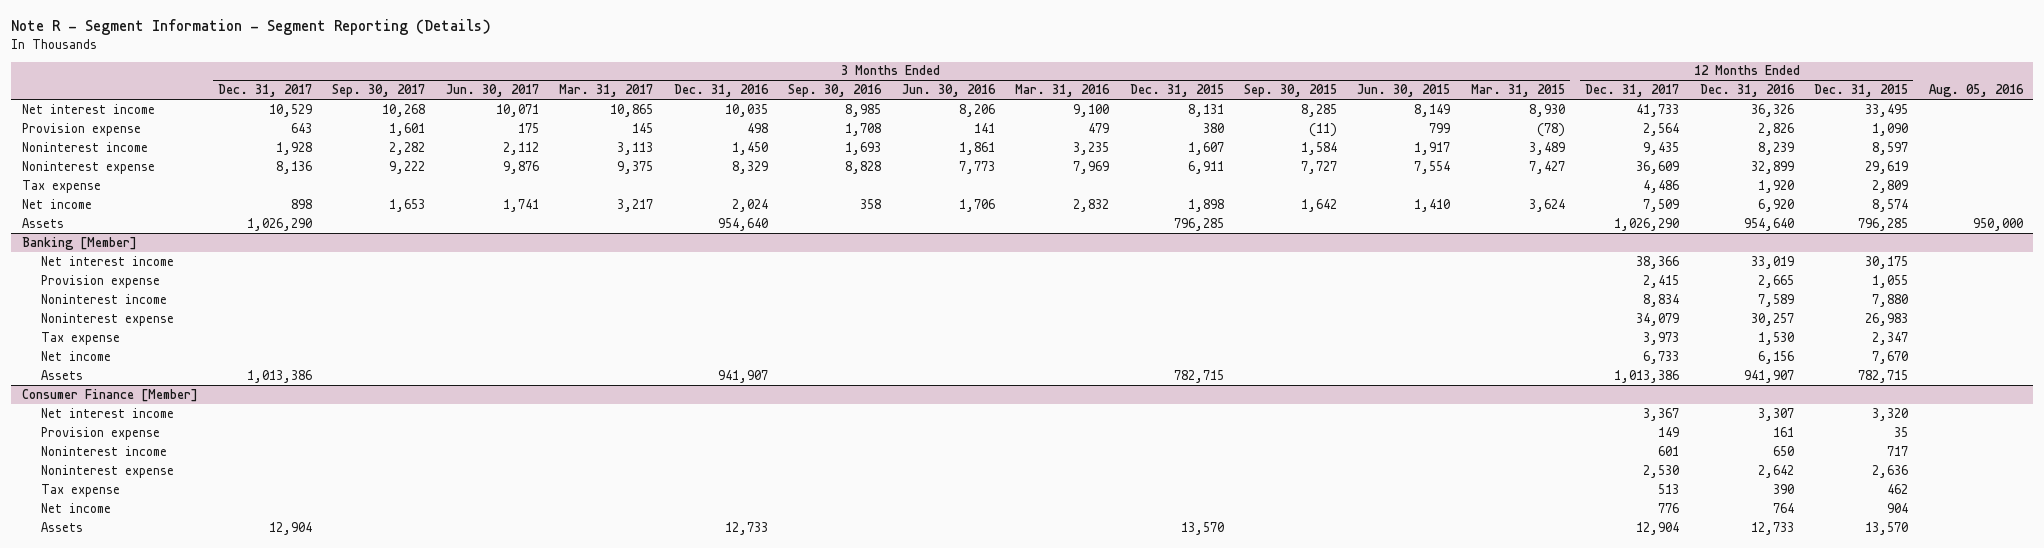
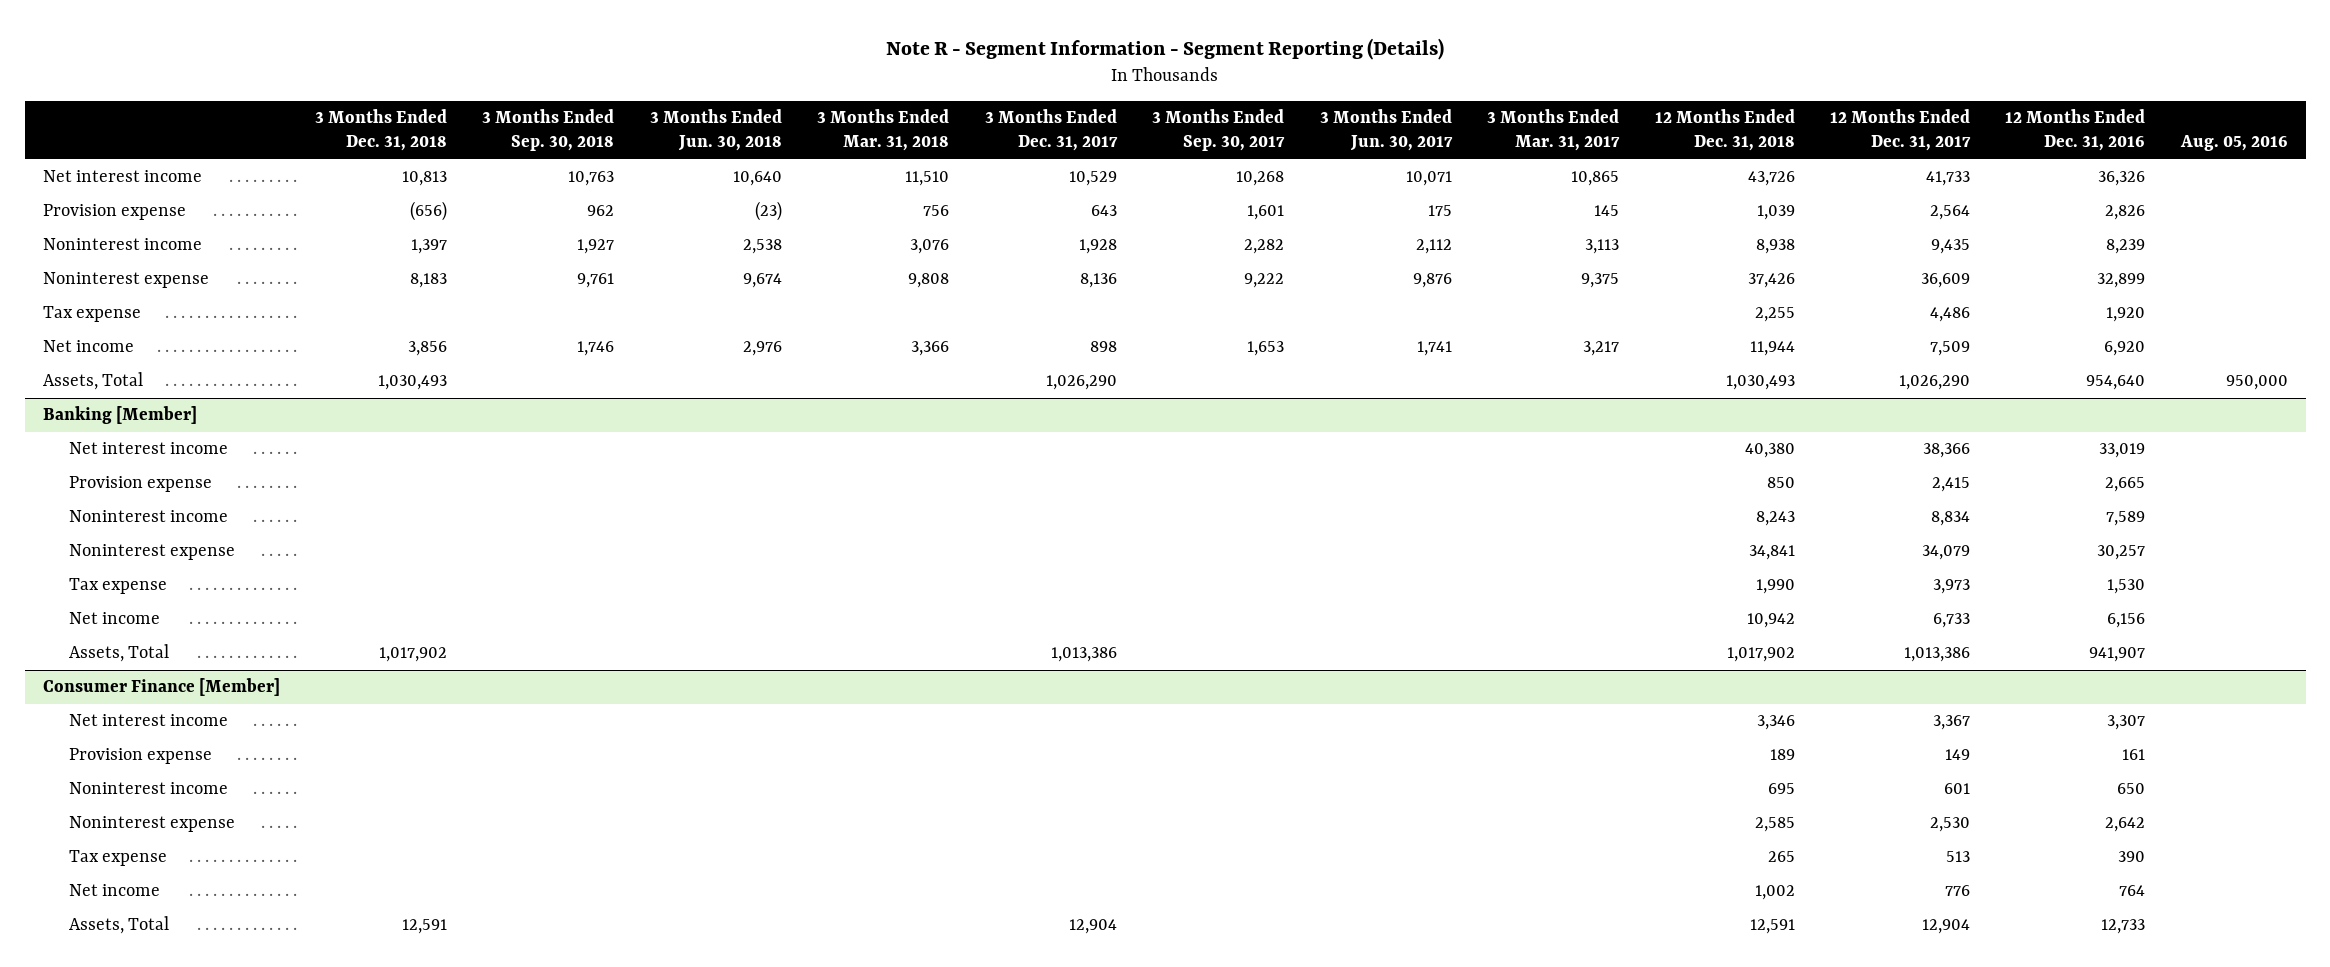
[673,84,769,98] Dec. 31, 2016 -> none
[788,84,883,98] Sep. 30, 2016 -> none
[901,84,996,98] Jun. 30, 2016 -> none
[1015,84,1111,98] Mar. 31, 2016 -> none
[1129,84,1224,98] Dec. 31, 2015 -> none
[1243,84,1337,98] Sep. 30, 2015 -> none
[1357,84,1451,98] Jun. 30, 2015 -> none
[1470,84,1565,98] Mar. 31, 2015 -> none
[1814,84,1909,98] Dec. 31, 2015 -> none
none -> [314,108,447,152] 3 Months Ended Dec. 31, 2018
none -> [482,108,615,152] 3 Months Ended Sep. 30, 2018
none -> [649,108,782,152] 3 Months Ended Jun. 30, 2018
none -> [817,108,950,152] 3 Months Ended Mar. 31, 2018
none -> [1654,108,1795,152] 12 Months Ended Dec. 31, 2018
[21,217,64,228] Assets -> [42,372,143,391] Assets, Total
[41,369,84,380] Assets -> [69,644,170,663] Assets, Total
[41,521,84,532] Assets -> [69,916,170,935] Assets, Total

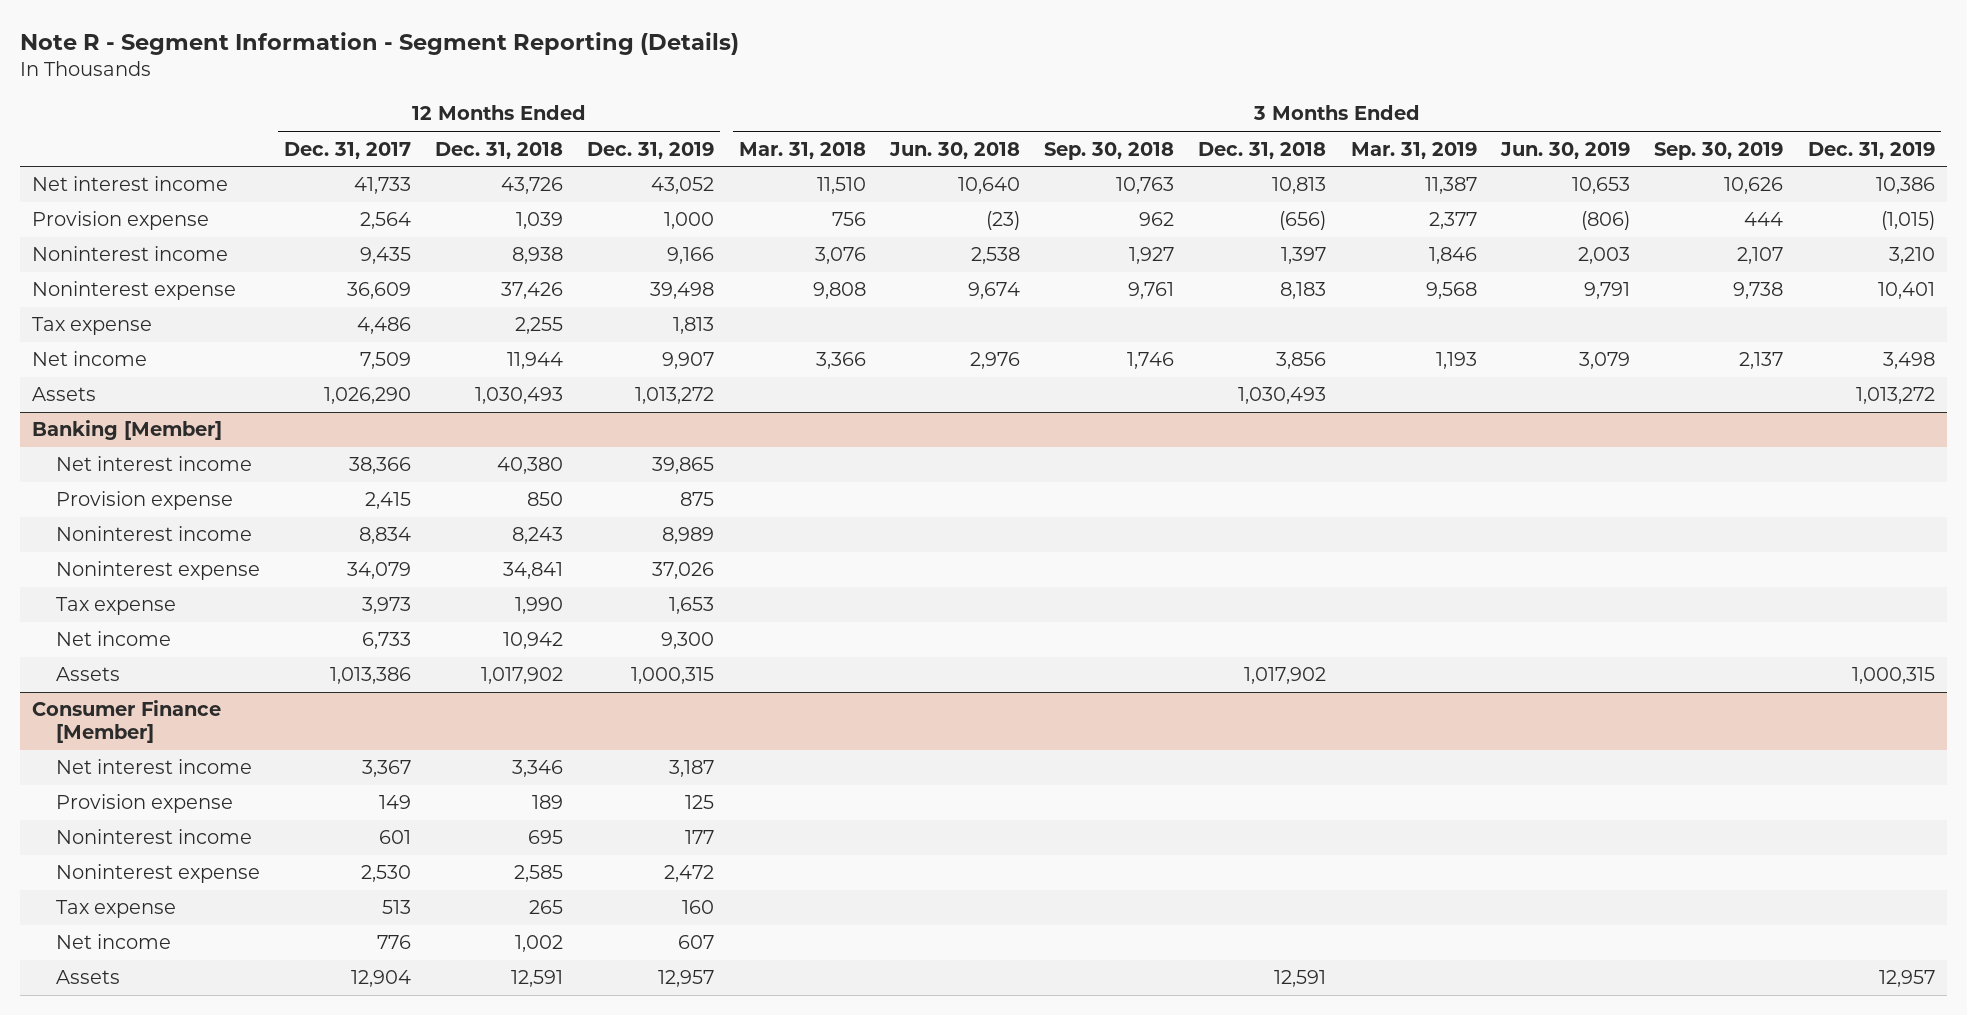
[984,108,1118,152] 3 Months Ended Dec. 31, 2017 -> none
[1152,108,1286,152] 3 Months Ended Sep. 30, 2017 -> none
[1319,108,1453,152] 3 Months Ended Jun. 30, 2017 -> none
[1487,108,1621,152] 3 Months Ended Mar. 31, 2017 -> none
[2005,108,2146,152] 12 Months Ended Dec. 31, 2016 -> none
[2179,135,2288,152] Aug. 05, 2016 -> none
none -> [587,141,715,159] Dec. 31, 2019
none -> [1350,141,1477,159] Mar. 31, 2019
none -> [1499,141,1630,159] Jun. 30, 2019
none -> [1654,141,1784,160] Sep. 30, 2019
none -> [1807,141,1935,159] Dec. 31, 2019
[42,372,143,391] Assets, Total -> [32,387,97,402] Assets
[69,644,170,663] Assets, Total -> [55,667,120,682] Assets
[69,916,170,935] Assets, Total -> [55,970,120,985] Assets

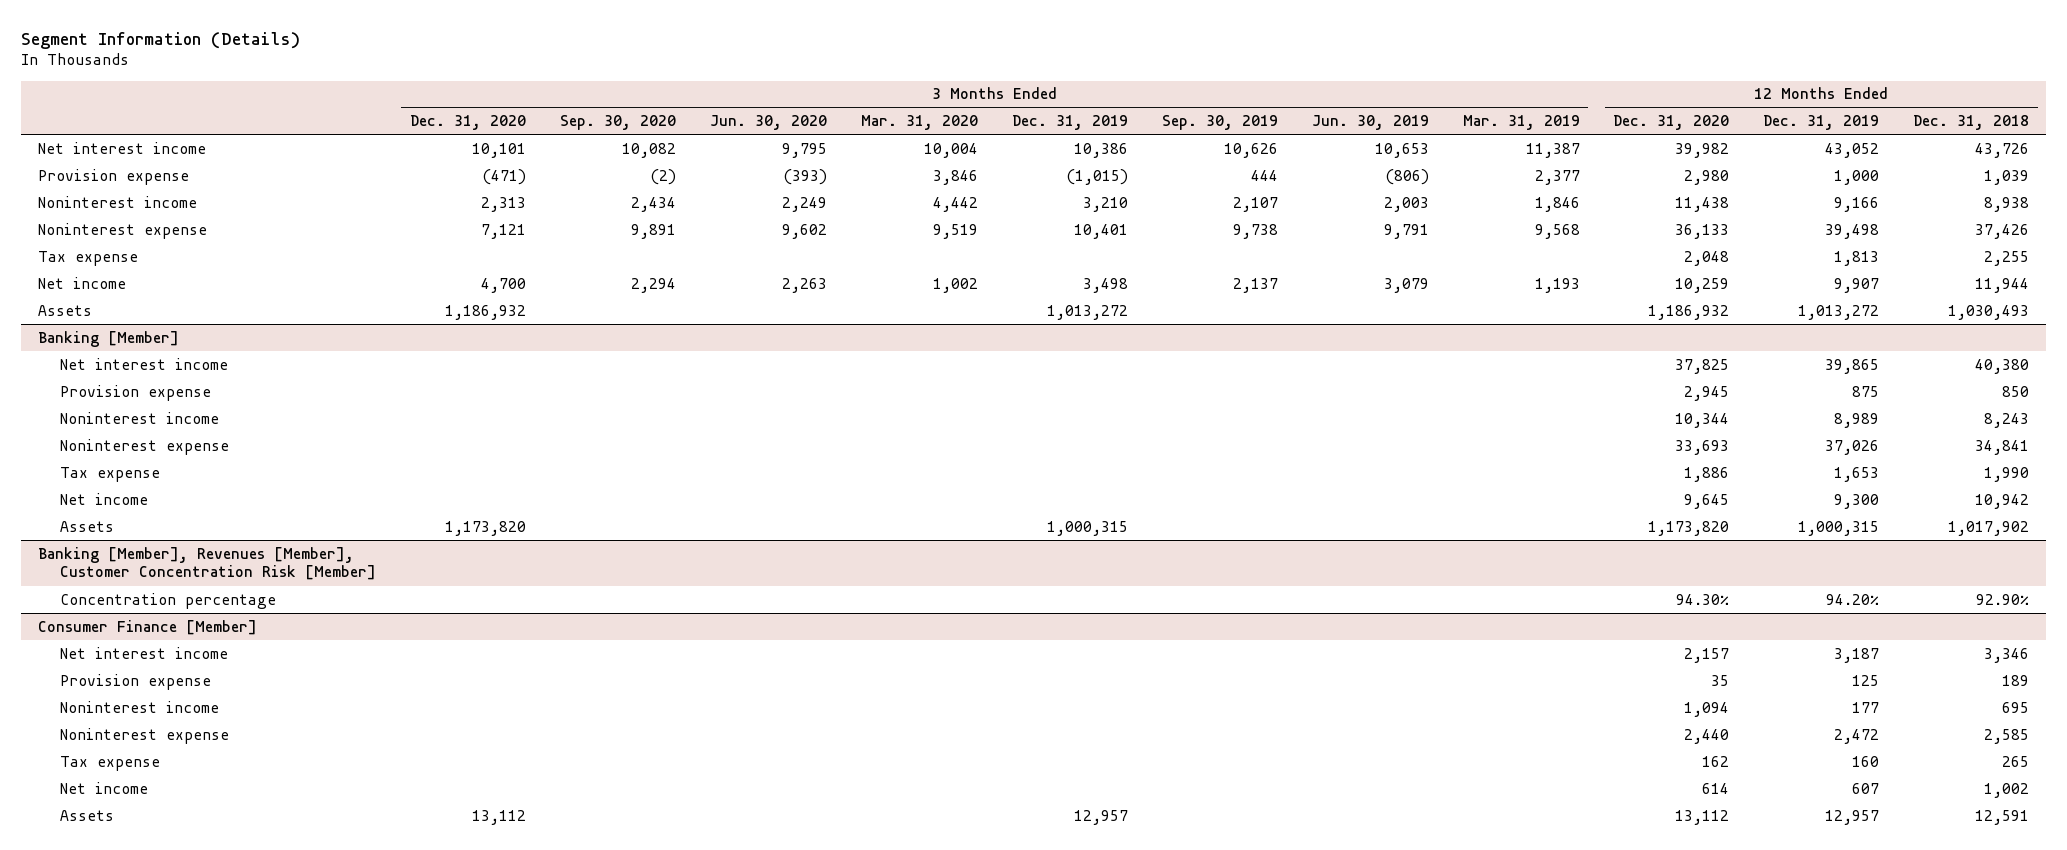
[20,32,740,56] Note R - Segment Information - Segment Reporting (Details) -> [20,31,300,49] Segment Information (Details)
[283,141,411,159] Dec. 31, 2017 -> none
[738,141,866,159] Mar. 31, 2018 -> none
[888,141,1020,159] Jun. 30, 2018 -> none
[1044,141,1175,160] Sep. 30, 2018 -> none
[1198,141,1327,159] Dec. 31, 2018 -> none
none -> [409,114,526,130] Dec. 31, 2020
none -> [559,114,676,130] Sep. 30, 2020
none -> [709,114,827,130] Jun. 30, 2020
none -> [860,114,978,130] Mar. 31, 2020
none -> [1613,114,1730,130] Dec. 31, 2020
none -> [37,546,376,581] Banking [Member], Revenues [Member], Customer Concentration Risk [Member]
none -> [59,592,276,609] Concentration percentage

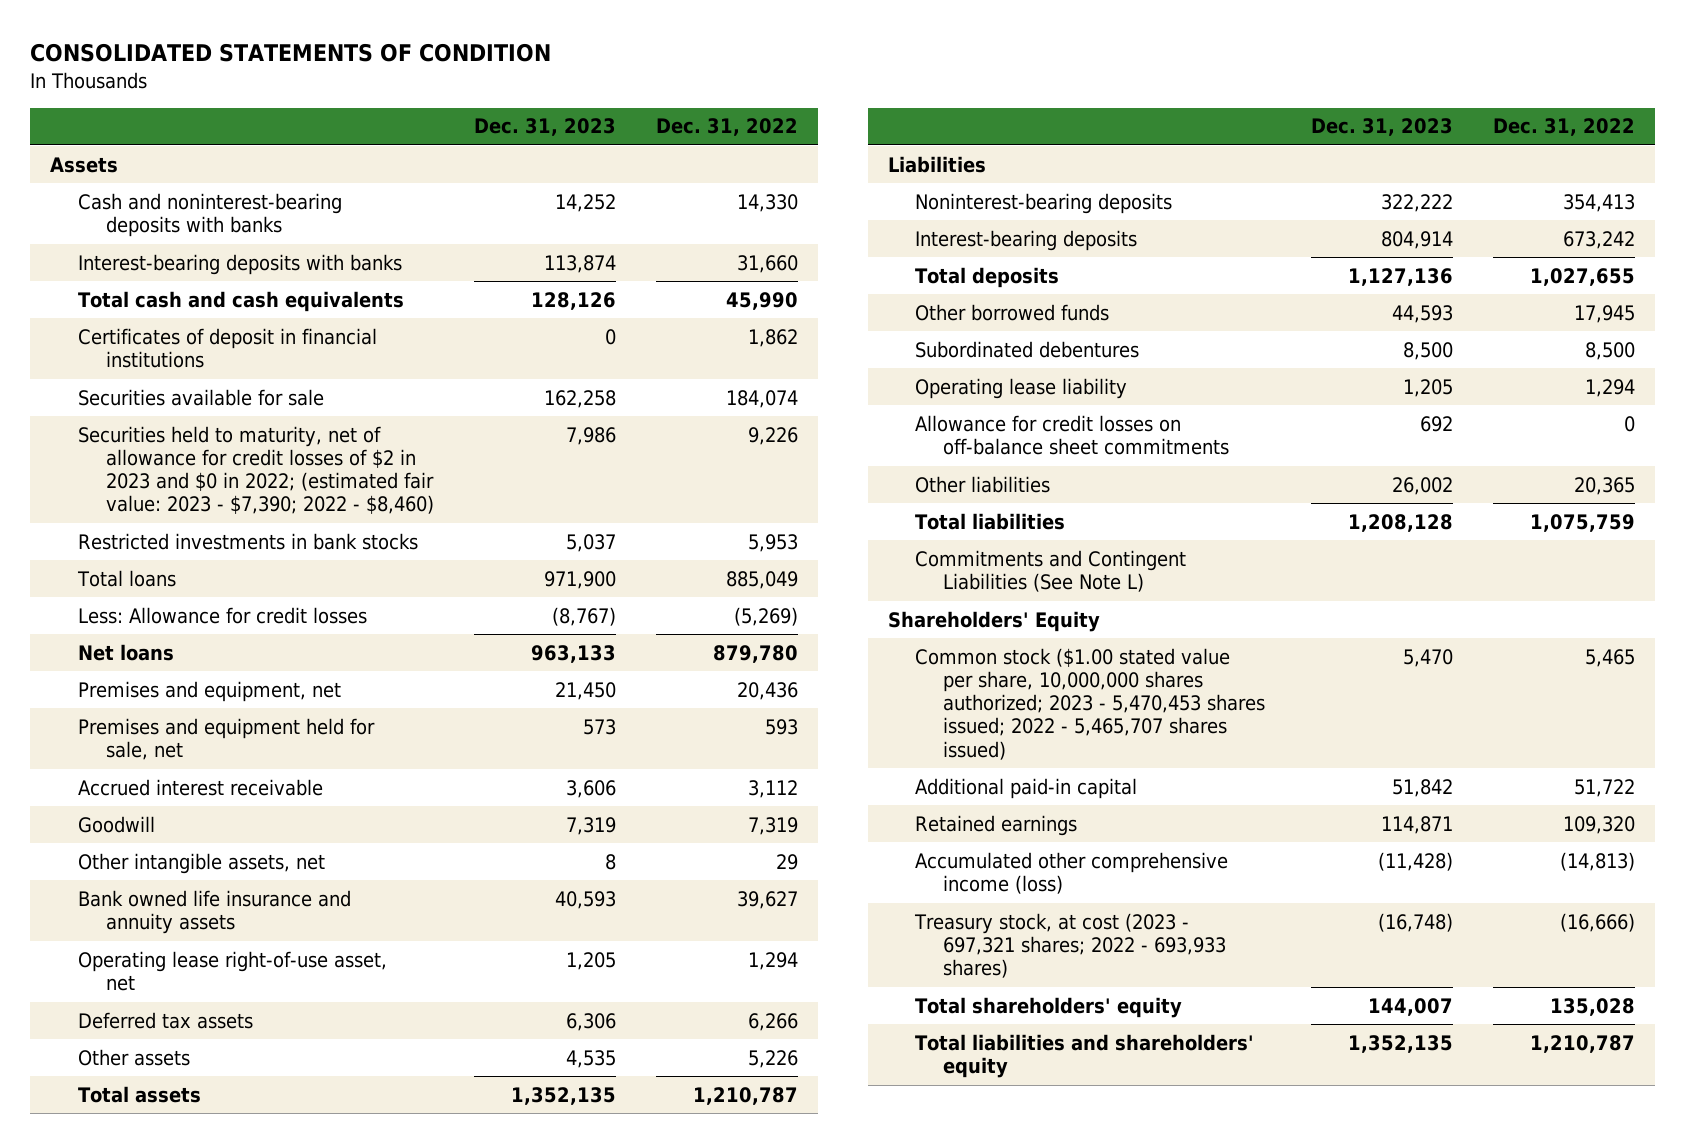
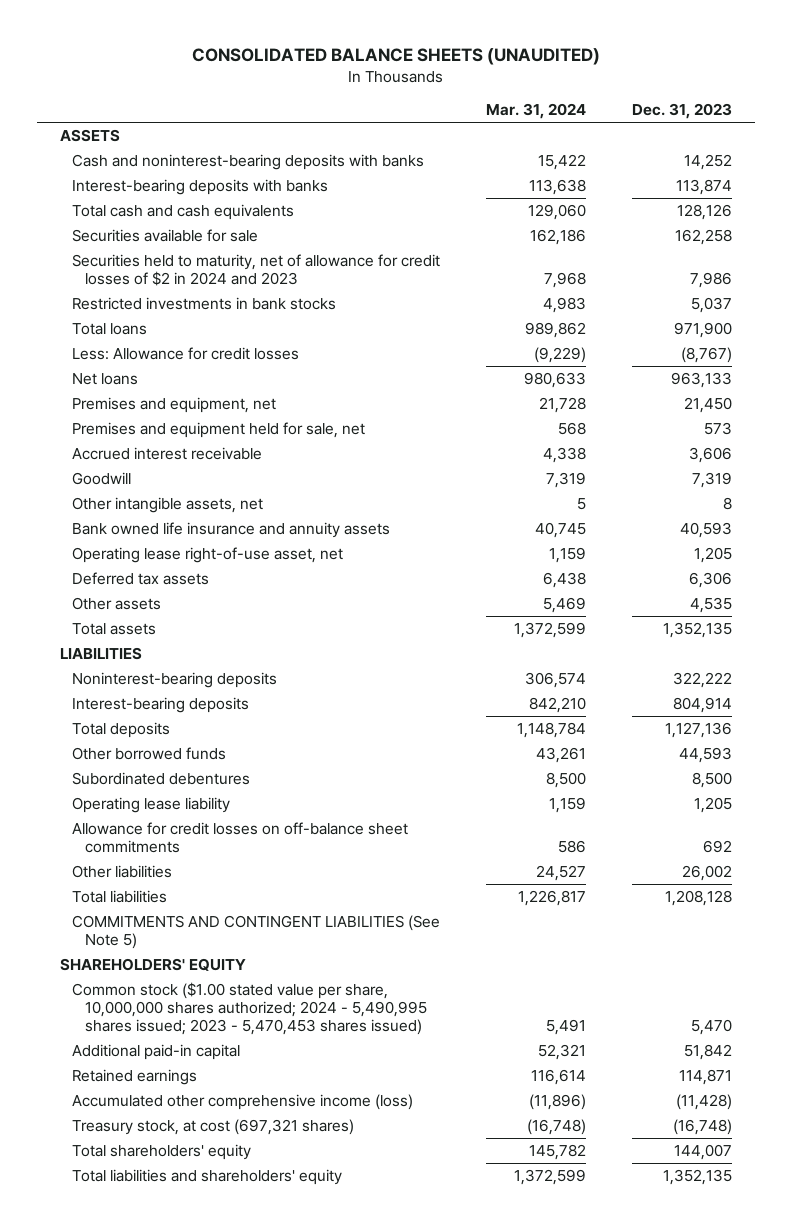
[30,43,552,63] CONSOLIDATED STATEMENTS OF CONDITION -> [191,47,600,65] CONSOLIDATED BALANCE SHEETS (UNAUDITED)
[656,118,799,137] Dec. 31, 2022 -> none
none -> [486,103,587,120] Mar. 31, 2024
[50,156,119,173] Assets -> [59,129,120,143] ASSETS
[78,327,378,369] Certificates of deposit in financial institutions -> none
[78,425,434,515] Securities held to maturity, net of allowance for credit losses of $2 in 2023 and $0 in 2022; (estimated fair value: 2023 - $7,390; 2022 - $8,460) -> [72,254,441,287] Securities held to maturity, net of allowance for credit losses of $2 in 2024 and 2023
[887,155,986,173] Liabilities -> [59,647,142,661] LIABILITIES
[915,549,1187,593] Commitments and Contingent Liabilities (See Note L) -> [72,915,441,950] COMMITMENTS AND CONTINGENT LIABILITIES (See Note 5)
[887,610,1100,632] Shareholders' Equity -> [59,958,246,972] SHAREHOLDERS' EQUITY
[915,647,1265,760] Common stock ($1.00 stated value per share, 10,000,000 shares authorized; 2023 - 5,470,453 shares issued; 2022 - 5,465,707 shares issued) -> [72,982,427,1036] Common stock ($1.00 stated value per share, 10,000,000 shares authorized; 2024 - 5,490,995 shares issued; 2023 - 5,470,453 shares issued)
[914,912,1226,979] Treasury stock, at cost (2023 - 697,321 shares; 2022 - 693,933 shares) -> [72,1119,355,1136] Treasury stock, at cost (697,321 shares)

